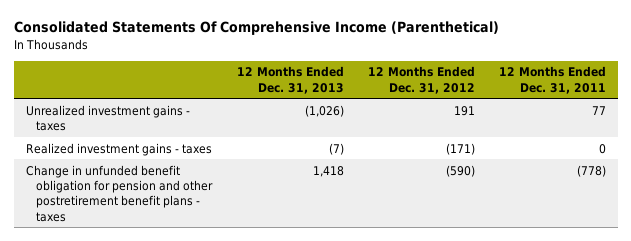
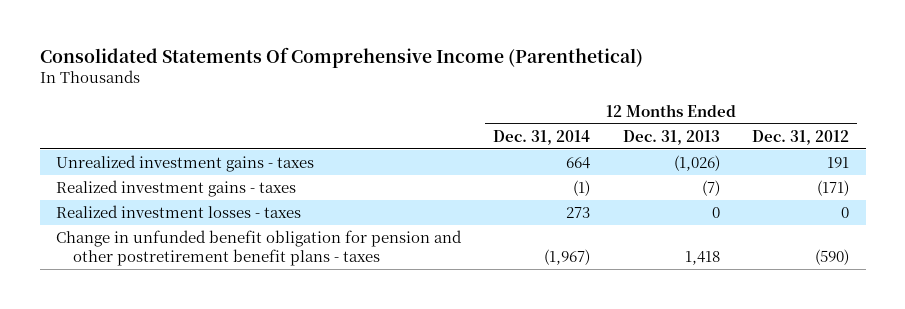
[498,66,606,94] 12 Months Ended Dec. 31, 2011 -> none
none -> [493,129,591,145] Dec. 31, 2014
none -> [56,205,302,219] Realized investment losses - taxes

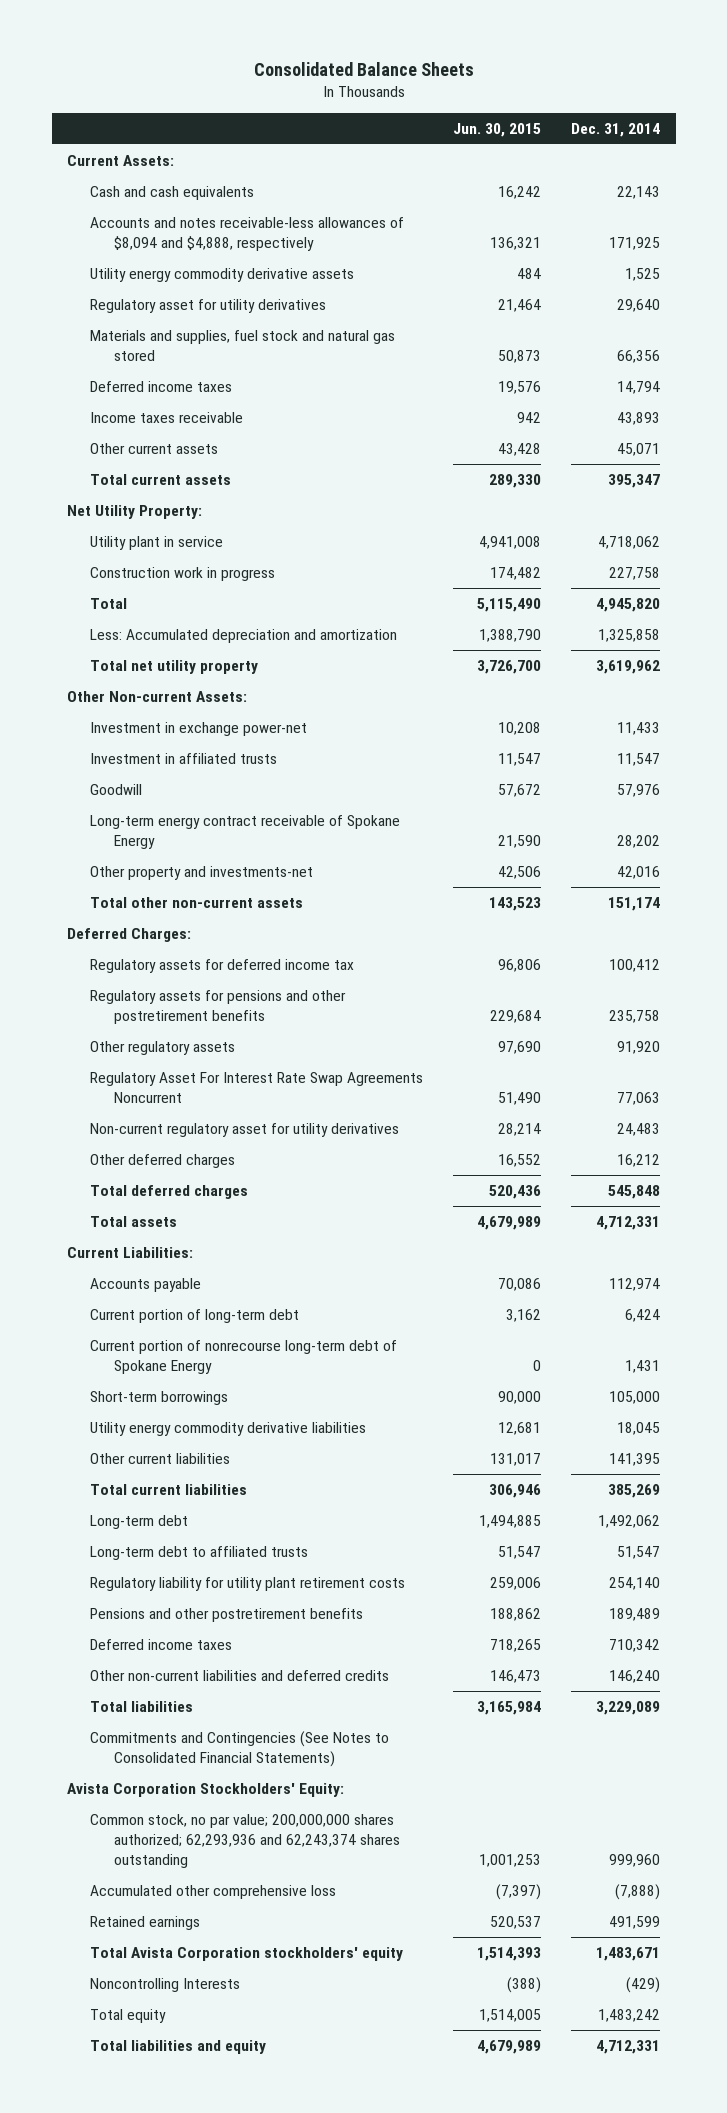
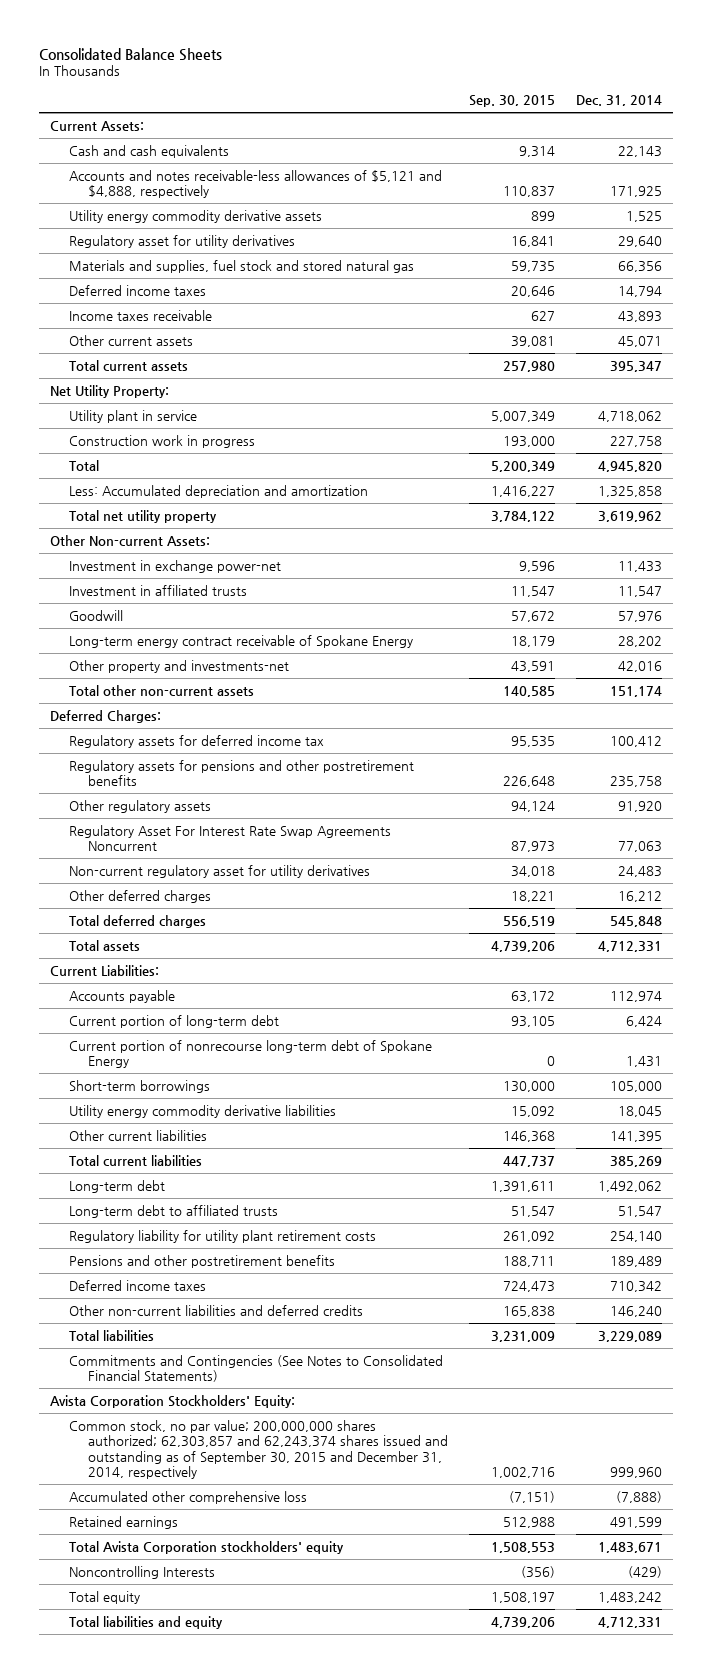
[453,122,542,137] Jun. 30, 2015 -> none
none -> [468,95,555,108] Sep. 30, 2015
[90,217,405,252] Accounts and notes receivable-less allowances of $8,094 and $4,888, respectively -> [68,169,442,199] Accounts and notes receivable-less allowances of $5,121 and $4,888, respectively
[90,330,396,362] Materials and supplies, fuel stock and natural gas stored -> [68,259,414,273] Materials and supplies, fuel stock and stored natural gas
[90,1814,400,1869] Common stock, no par value; 200,000,000 shares authorized; 62,293,936 and 62,243,374 shares outstanding -> [68,1419,448,1479] Common stock, no par value; 200,000,000 shares authorized; 62,303,857 and 62,243,374 shares issued and outstanding as of September 30, 2015 and December 31, 2014, respectively

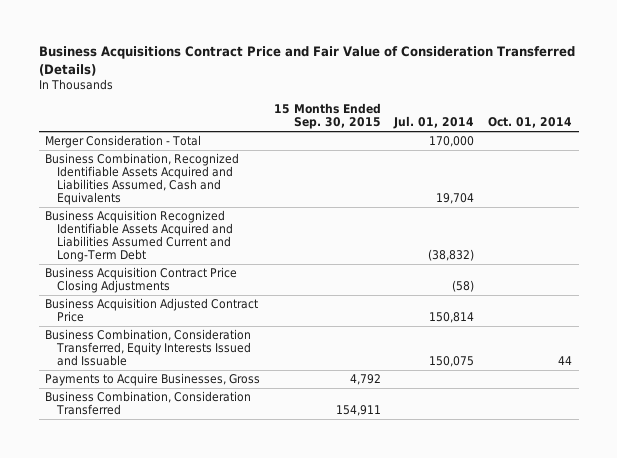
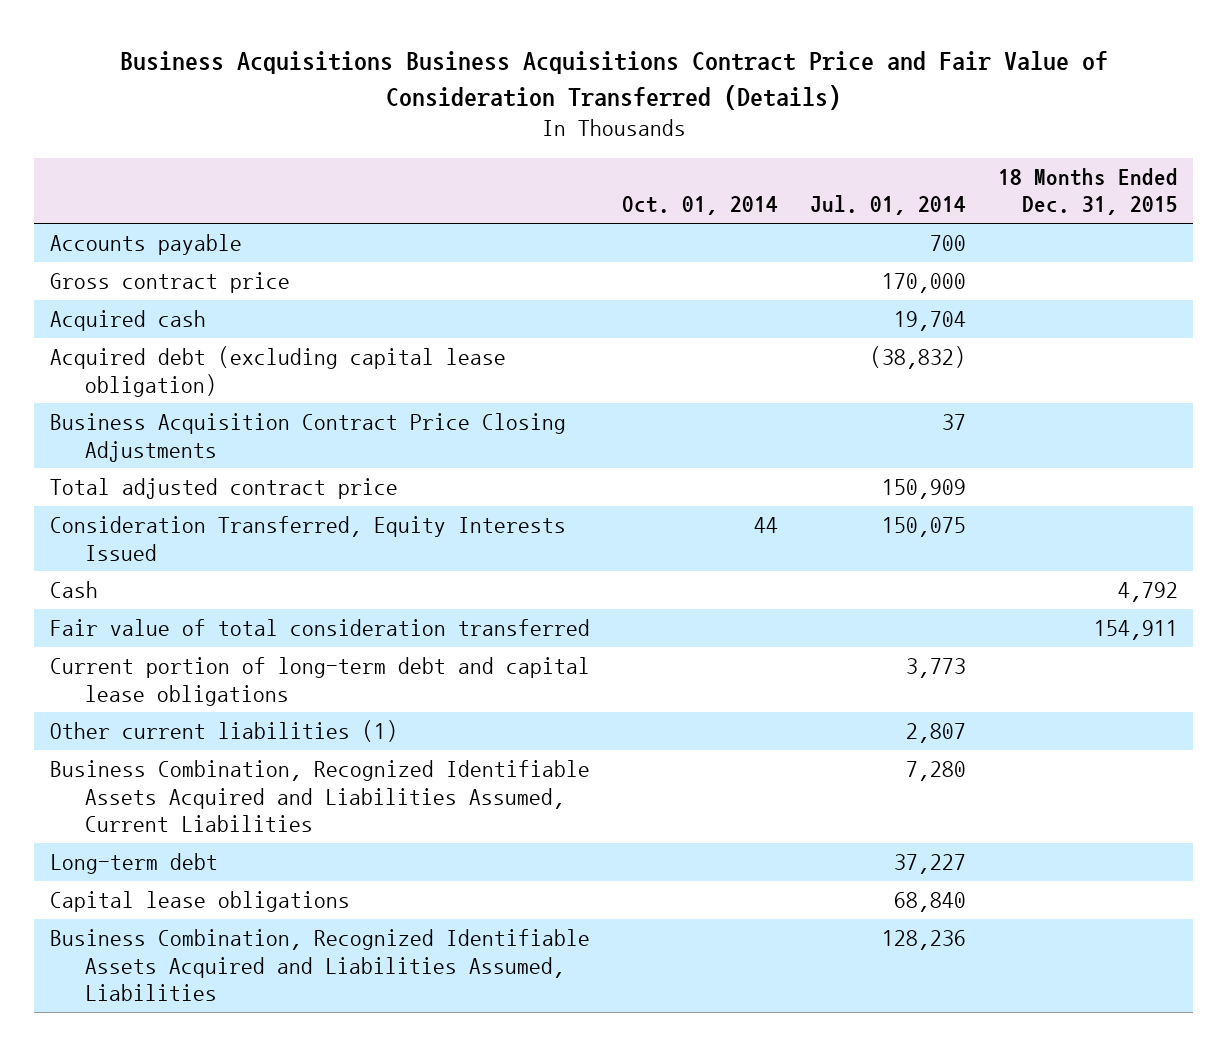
[38,46,575,76] Business Acquisitions Contract Price and Fair Value of Consideration Transferred (Details) -> [119,51,1108,110] Business Acquisitions Business Acquisitions Contract Price and Fair Value of Consideration Transferred (Details)
[273,103,381,130] 15 Months Ended Sep. 30, 2015 -> none
none -> [997,168,1178,216] 18 Months Ended Dec. 31, 2015
none -> [50,234,243,256] Accounts payable
[45,135,202,149] Merger Consideration - Total -> [50,272,291,294] Gross contract price
[45,153,240,206] Business Combination, Recognized Identifiable Assets Acquired and Liabilities Assumed, Cash and Equivalents -> [50,310,207,332] Acquired cash
[45,210,233,263] Business Acquisition Recognized Identifiable Assets Acquired and Liabilities Assumed Current and Long-Term Debt -> [50,346,507,397] Acquired debt (excluding capital lease obligation)
[452,280,475,293] (58) -> [941,414,966,431] 37
[45,298,259,323] Business Acquisition Adjusted Contract Price -> [50,478,399,500] Total adjusted contract price
[429,312,475,324] 150,814 -> [881,479,966,500] 150,909
[45,329,252,367] Business Combination, Consideration Transferred, Equity Interests Issued and Issuable -> [50,516,567,561] Consideration Transferred, Equity Interests Issued
[45,373,261,387] Payments to Acquire Businesses, Gross -> [50,581,99,599] Cash
[45,391,252,416] Business Combination, Consideration Transferred -> [50,619,591,637] Fair value of total consideration transferred
none -> [50,657,591,706] Current portion of long-term debt and capital lease obligations
none -> [50,720,399,743] Other current liabilities (1)
none -> [50,760,591,833] Business Combination, Recognized Identifiable Assets Acquired and Liabilities Assumed, Current Liabilities
none -> [50,853,219,875] Long-term debt
none -> [50,891,351,913] Capital lease obligations
none -> [50,929,591,1002] Business Combination, Recognized Identifiable Assets Acquired and Liabilities Assumed, Liabilities

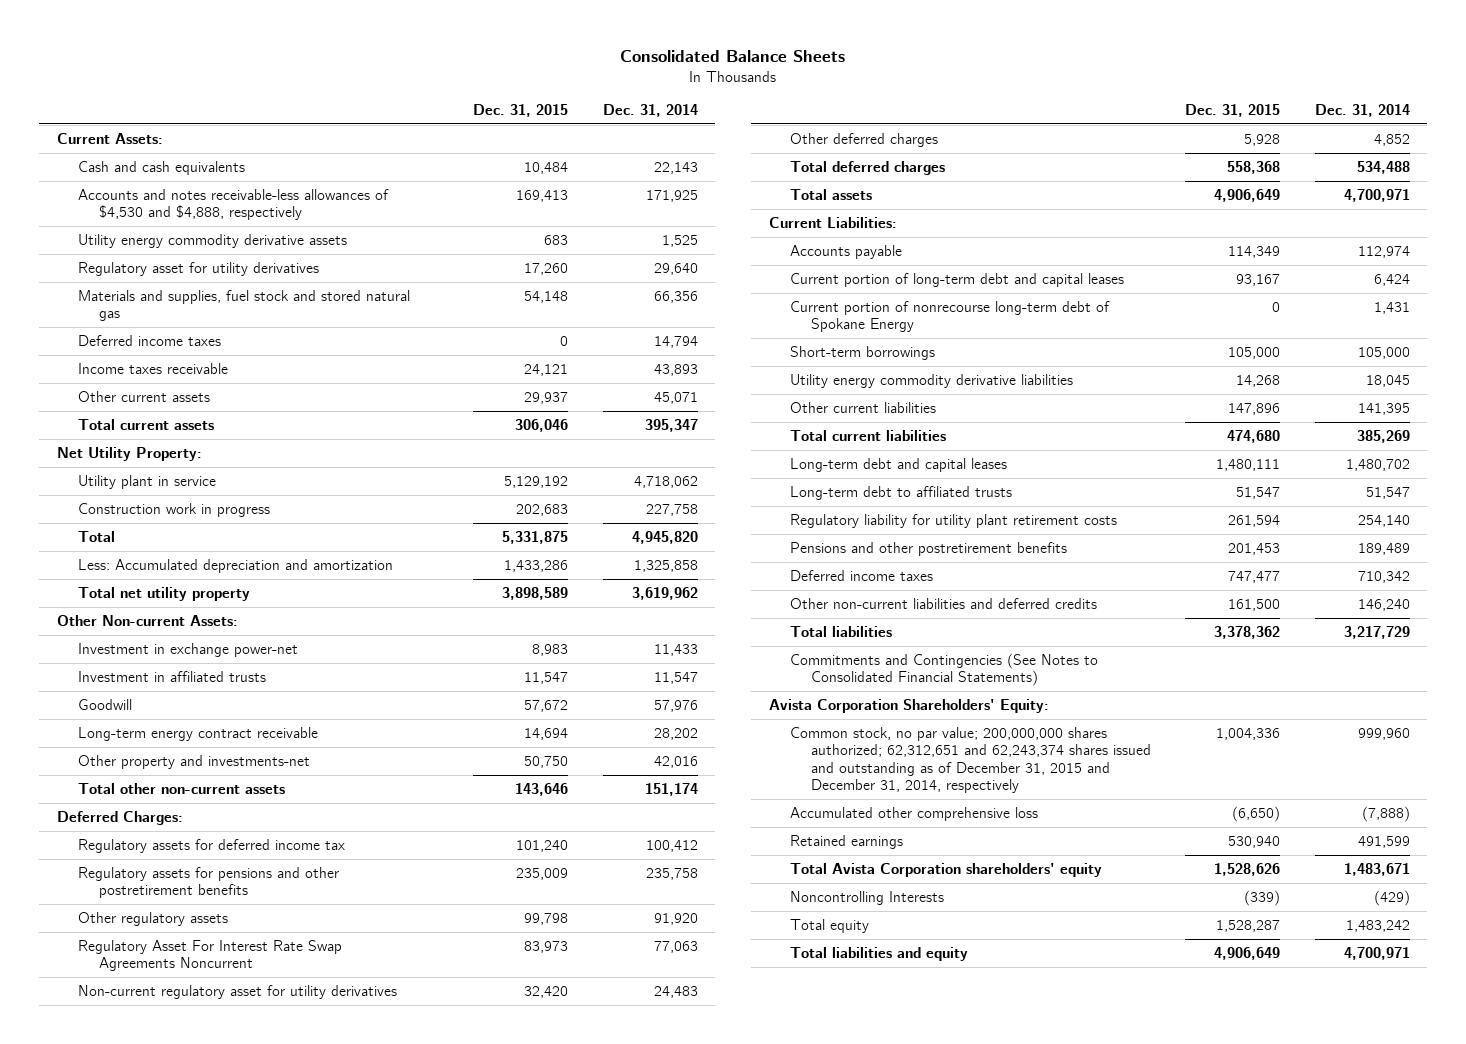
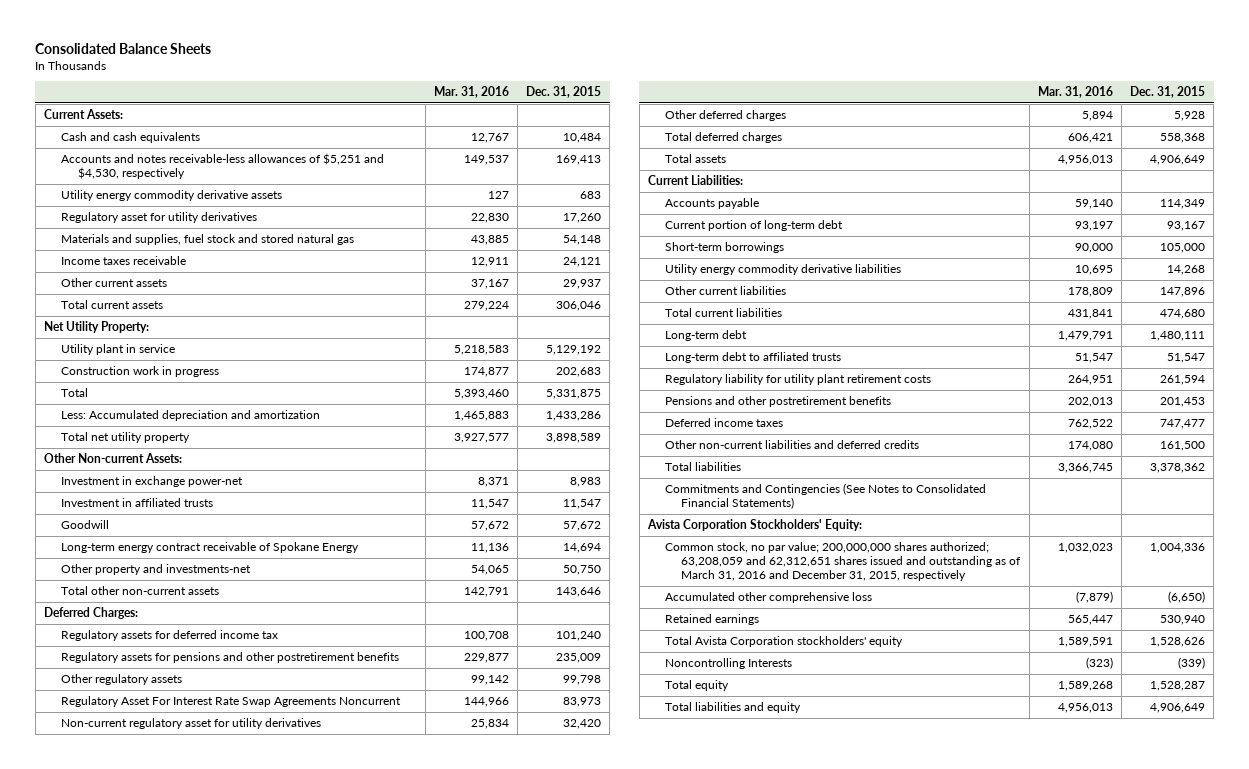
[602,104,698,118] Dec. 31, 2014 -> none
none -> [433,86,509,99] Mar. 31, 2016
[77,188,389,221] Accounts and notes receivable-less allowances of $4,530 and $4,888, respectively -> [60,153,384,180] Accounts and notes receivable-less allowances of $5,251 and $4,530, respectively
[77,334,221,346] Deferred income taxes -> none
[77,726,318,741] Long-term energy contract receivable -> [60,542,359,554] Long-term energy contract receivable of Spokane Energy
[789,300,1110,333] Current portion of nonrecourse long-term debt of Spokane Energy -> none
[789,272,1124,287] Current portion of long-term debt and capital leases -> [664,220,843,232] Current portion of long-term debt
[789,457,1007,472] Long-term debt and capital leases -> [664,330,747,342] Long-term debt
[768,698,1049,713] Avista Corporation Shareholders' Equity: -> [646,519,862,532] Avista Corporation Stockholders' Equity:
[789,726,1151,793] Common stock, no par value; 200,000,000 shares authorized; 62,312,651 and 62,243,374 shares issued and outstanding as of December 31, 2015 and December 31, 2014, respectively -> [664,542,1022,582] Common stock, no par value; 200,000,000 shares authorized; 63,208,059 and 62,312,651 shares issued and outstanding as of March 31, 2016 and December 31, 2015, respectively
[789,862,1102,877] Total Avista Corporation shareholders' equity -> [664,636,903,648] Total Avista Corporation stockholders' equity

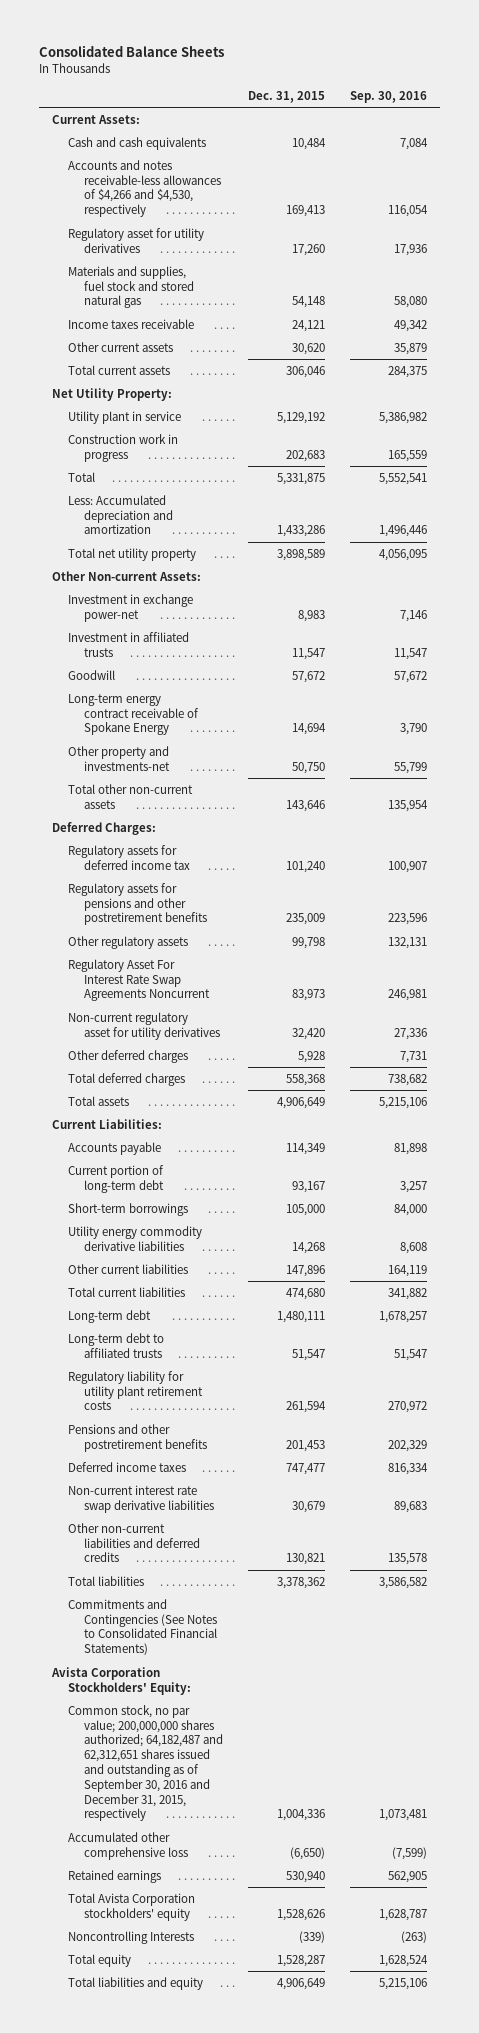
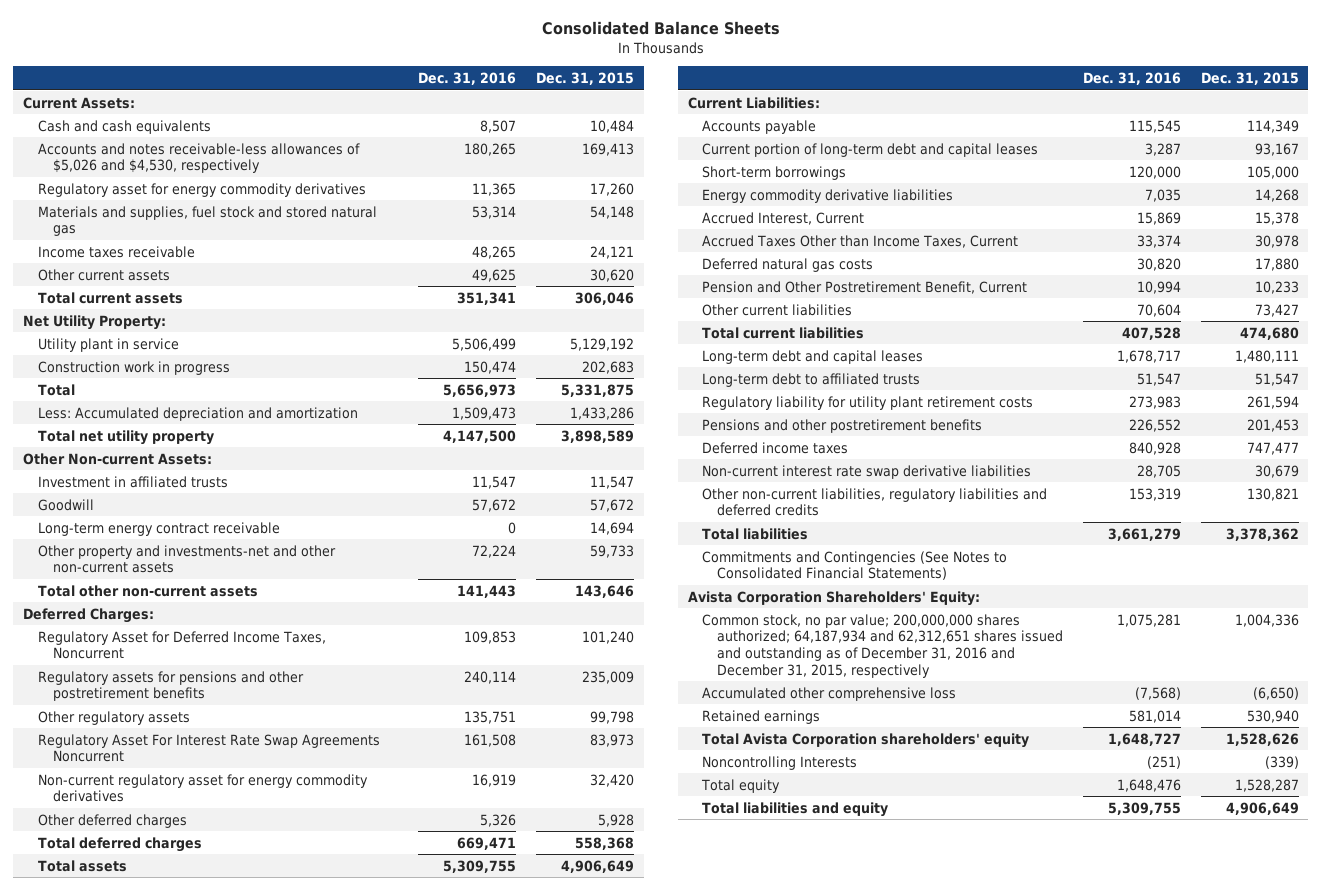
[350,90,428,103] Sep. 30, 2016 -> none
none -> [418,71,517,85] Dec. 31, 2016
[67,159,221,218] Accounts and notes receivable-less allowances of $4,266 and $4,530, respectively -> [38,142,361,174] Accounts and notes receivable-less allowances of $5,026 and $4,530, respectively
[67,227,204,253] Regulatory asset for utility derivatives -> [38,182,367,197] Regulatory asset for energy commodity derivatives
[67,593,193,622] Investment in exchange power-net -> none
[67,693,199,736] Long-term energy contract receivable of Spokane Energy -> [38,521,281,536] Long-term energy contract receivable
[67,745,170,771] Other property and investments-net -> [38,544,337,574] Other property and investments-net and other non-current assets
[292,761,326,774] 50,750 -> [590,544,635,558] 59,733
[67,844,190,870] Regulatory assets for deferred income tax -> [38,630,327,660] Regulatory Asset for Deferred Income Taxes, Noncurrent
[67,1011,220,1040] Non-current regulatory asset for utility derivatives -> [38,773,369,803] Non-current regulatory asset for energy commodity derivatives
[67,1164,164,1193] Current portion of long-term debt -> [702,142,1039,157] Current portion of long-term debt and capital leases
[67,1225,202,1251] Utility energy commodity derivative liabilities -> [702,188,954,203] Energy commodity derivative liabilities
none -> [702,211,865,225] Accrued Interest, Current
none -> [702,234,1019,248] Accrued Taxes Other than Income Taxes, Current
none -> [702,257,874,272] Deferred natural gas costs
none -> [702,280,1028,294] Pension and Other Postretirement Benefit, Current
[286,1264,326,1277] 147,896 -> [1254,303,1299,317] 73,427
[67,1309,151,1323] Long-term debt -> [702,349,924,364] Long-term debt and capital leases
[67,1522,200,1563] Other non-current liabilities and deferred credits -> [702,487,1048,517] Other non-current liabilities, regulatory liabilities and deferred credits
[51,1666,191,1695] Avista Corporation Stockholders' Equity: -> [687,590,980,606] Avista Corporation Shareholders' Equity:
[67,1704,223,1822] Common stock, no par value; 200,000,000 shares authorized; 64,182,487 and 62,312,651 shares issued and outstanding as of September 30, 2016 and December 31, 2015, respectively -> [702,613,1064,678] Common stock, no par value; 200,000,000 shares authorized; 64,187,934 and 62,312,651 shares issued and outstanding as of December 31, 2016 and December 31, 2015, respectively
[67,1892,195,1921] Total Avista Corporation stockholders' equity -> [702,732,1030,748] Total Avista Corporation shareholders' equity

